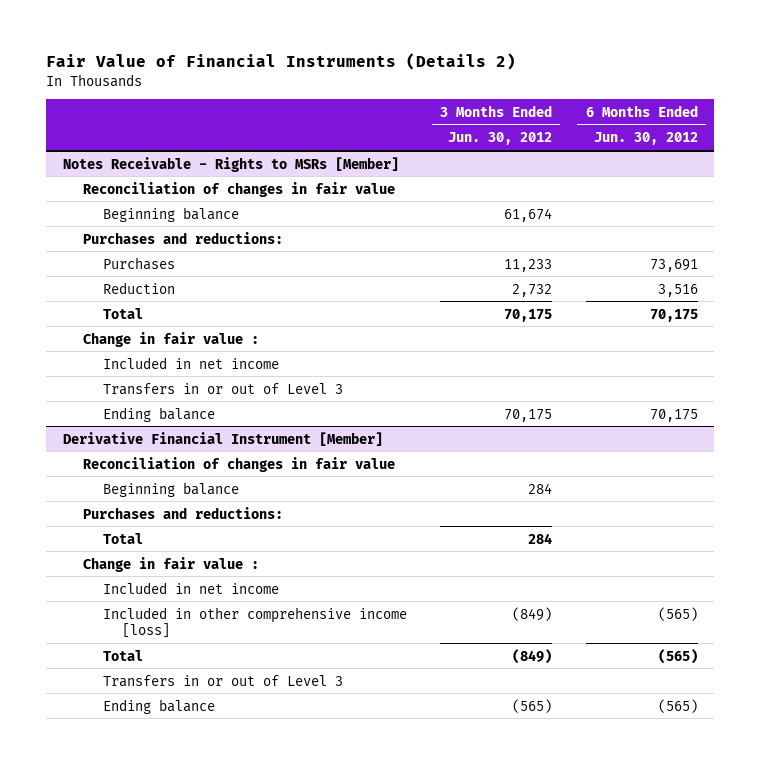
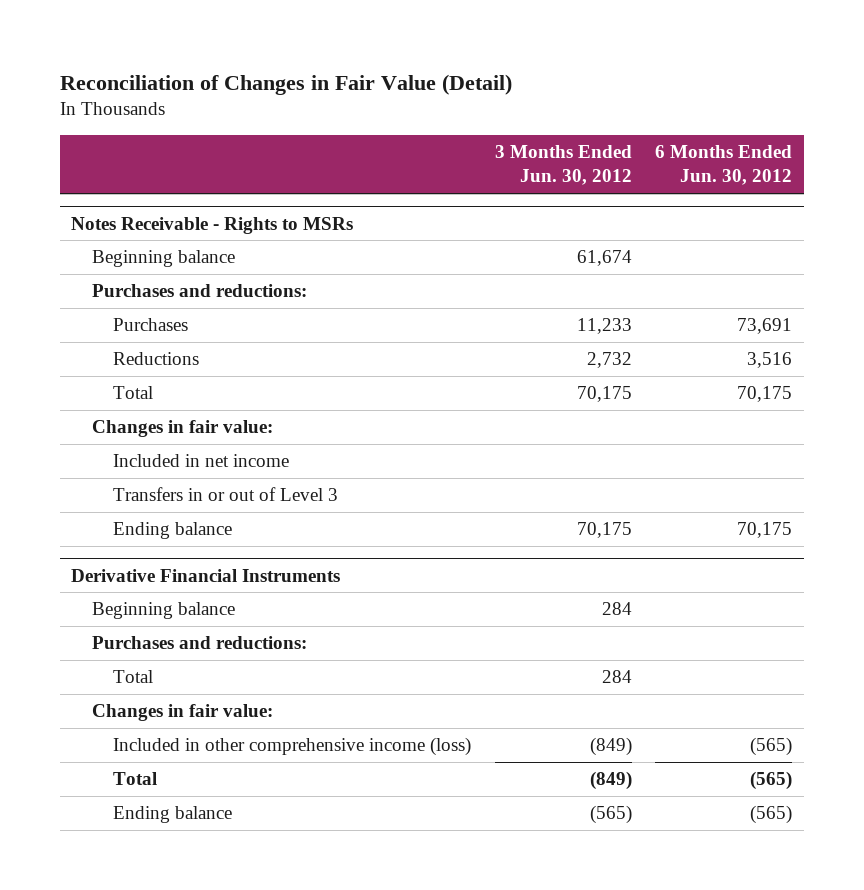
[46,53,517,71] Fair Value of Financial Instruments (Details 2) -> [59,73,512,95] Reconciliation of Changes in Fair Value (Detail)
[82,181,395,197] Reconciliation of changes in fair value -> none
[62,156,399,172] Notes Receivable - Rights to MSRs [Member] -> [71,216,354,234] Notes Receivable - Rights to MSRs
[102,281,175,294] Reduction -> [113,352,200,366] Reductions
[82,331,259,347] Change in fair value : -> [92,420,274,438] Changes in fair value:
[82,456,395,472] Reconciliation of changes in fair value -> none
[62,431,383,446] Derivative Financial Instrument [Member] -> [71,568,341,582] Derivative Financial Instruments
[102,581,279,594] Included in net income -> none
[82,556,259,572] Change in fair value : -> [92,704,274,722] Changes in fair value:
[102,606,407,638] Included in other comprehensive income [loss] -> [113,737,472,757] Included in other comprehensive income (loss)
[102,674,343,687] Transfers in or out of Level 3 -> none

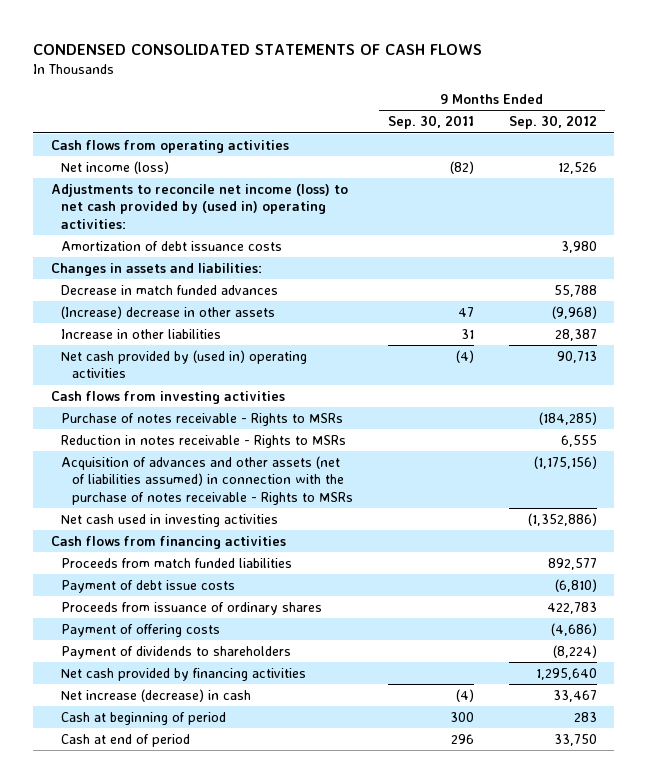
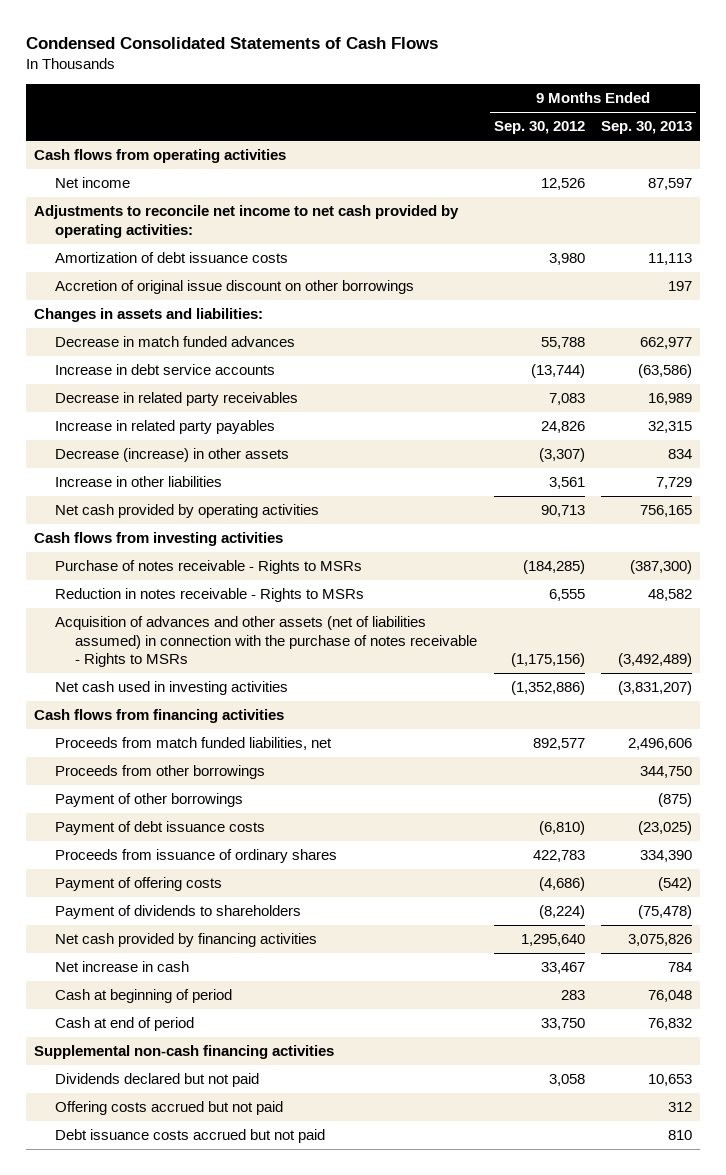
[33,43,483,55] CONDENSED CONSOLIDATED STATEMENTS OF CASH FLOWS -> [25,36,438,49] Condensed Consolidated Statements of Cash Flows
[387,115,474,130] Sep. 30, 2011 -> none
none -> [600,121,692,135] Sep. 30, 2013
[61,160,170,174] Net income (loss) -> [54,177,130,189] Net income
[50,183,348,229] Adjustments to reconcile net income (loss) to net cash provided by (used in) operating activities: -> [33,205,459,238] Adjustments to reconcile net income to net cash provided by operating activities:
none -> [54,280,414,295] Accretion of original issue discount on other borrowings
none -> [54,364,275,376] Increase in debt service accounts
none -> [54,392,298,407] Decrease in related party receivables
none -> [54,420,275,435] Increase in related party payables
[61,305,276,319] (Increase) decrease in other assets -> [54,448,289,463] Decrease (increase) in other assets
[551,305,597,319] (9,968) -> [538,448,585,463] (3,307)
[554,328,597,341] 28,387 -> [548,477,585,490] 3,561
[61,349,308,379] Net cash provided by (used in) operating activities -> [54,504,319,519] Net cash provided by operating activities
[61,557,293,568] Proceeds from match funded liabilities -> [54,737,332,751] Proceeds from match funded liabilities, net
none -> [54,765,265,780] Proceeds from other borrowings
none -> [54,793,243,808] Payment of other borrowings
[61,579,236,593] Payment of debt issue costs -> [54,821,265,836] Payment of debt issuance costs
[61,688,252,702] Net increase (decrease) in cash -> [54,961,189,973] Net increase in cash
none -> [33,1045,334,1060] Supplemental non-cash financing activities
none -> [54,1073,259,1088] Dividends declared but not paid
none -> [54,1101,283,1116] Offering costs accrued but not paid
none -> [54,1129,325,1144] Debt issuance costs accrued but not paid

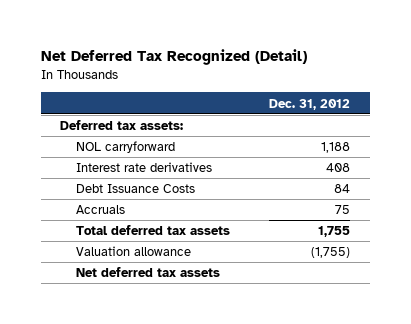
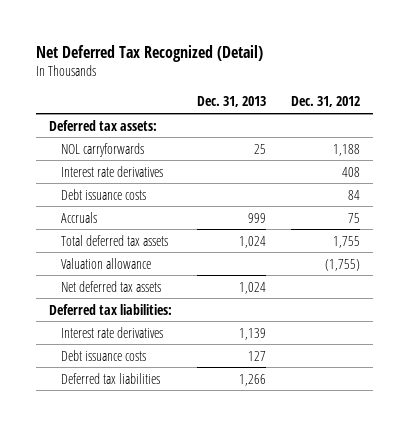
none -> [197,96,267,108] Dec. 31, 2013
[76,141,176,154] NOL carryforward -> [61,142,145,157] NOL carryforwards
[76,184,196,194] Debt Issuance Costs -> [61,188,147,200] Debt issuance costs
none -> [48,303,172,315] Deferred tax liabilities:
none -> [61,326,164,338] Interest rate derivatives
none -> [61,349,147,361] Debt issuance costs
none -> [61,372,161,384] Deferred tax liabilities

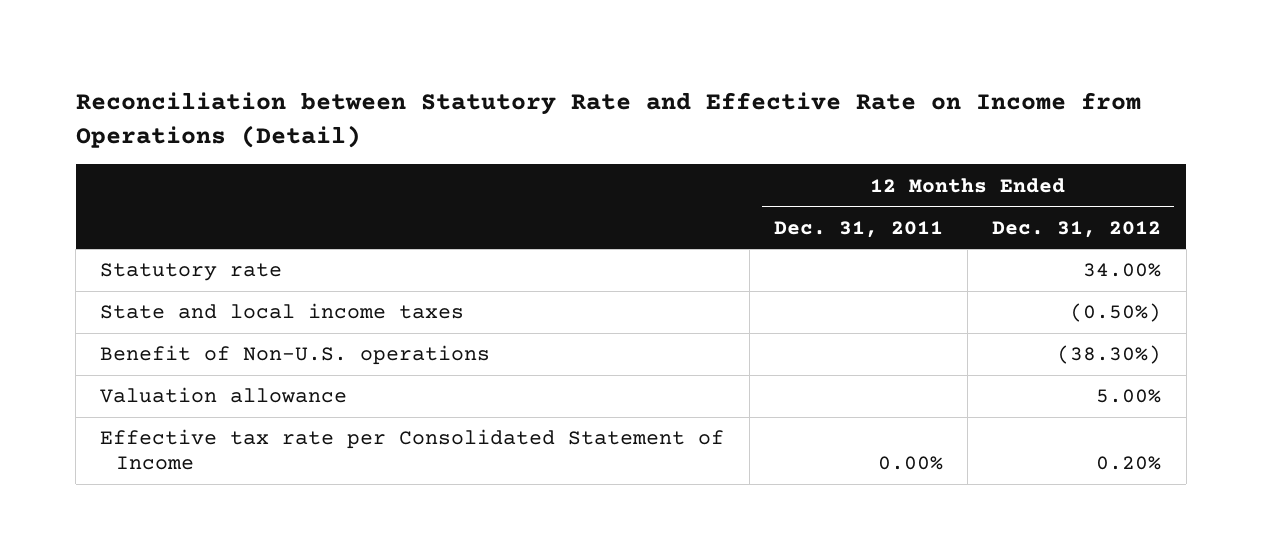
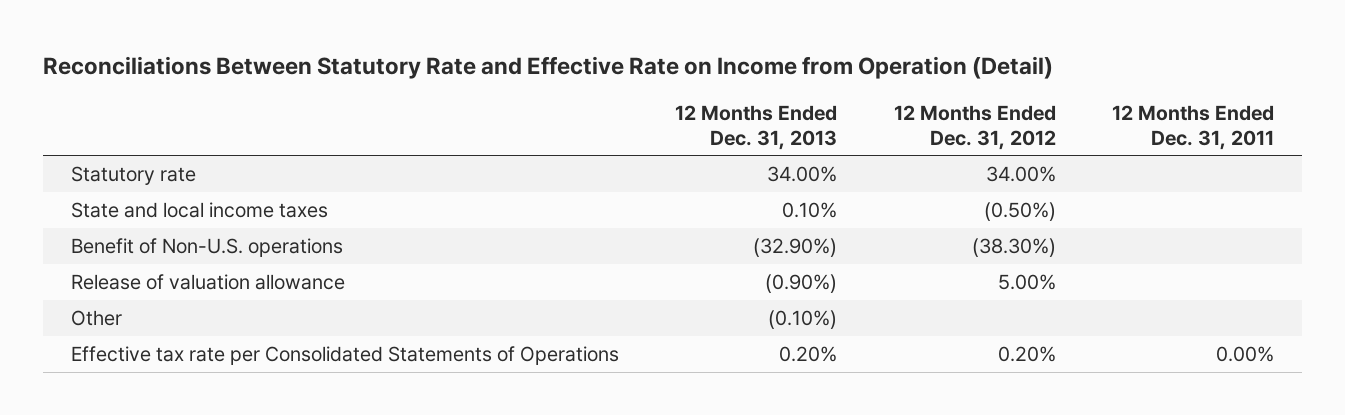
[75,92,1141,148] Reconciliation between Statutory Rate and Effective Rate on Income from Operations (Detail) -> [43,56,1054,80] Reconciliations Between Statutory Rate and Effective Rate on Income from Operation (Detail)
none -> [675,104,838,150] 12 Months Ended Dec. 31, 2013
[100,387,348,404] Valuation allowance -> [71,274,346,291] Release of valuation allowance
none -> [71,310,123,327] Other
[100,429,725,471] Effective tax rate per Consolidated Statement of Income -> [71,346,620,366] Effective tax rate per Consolidated Statements of Operations

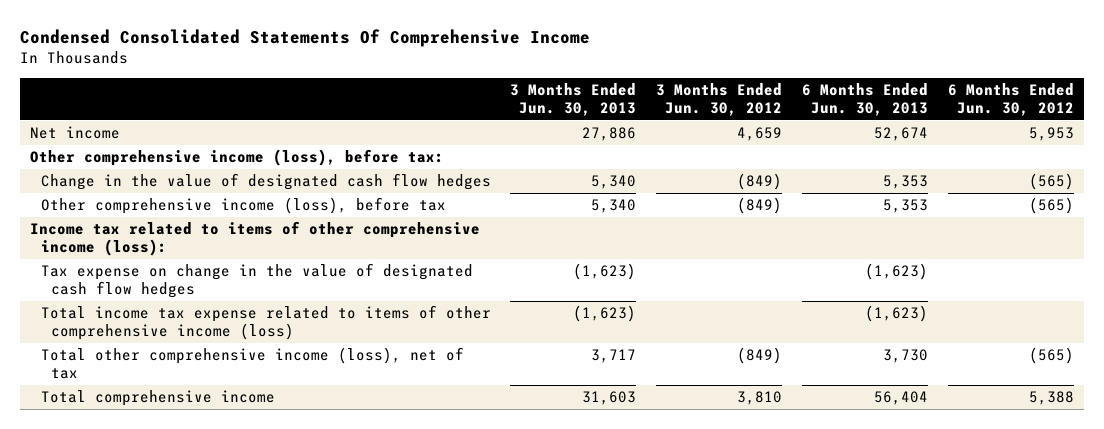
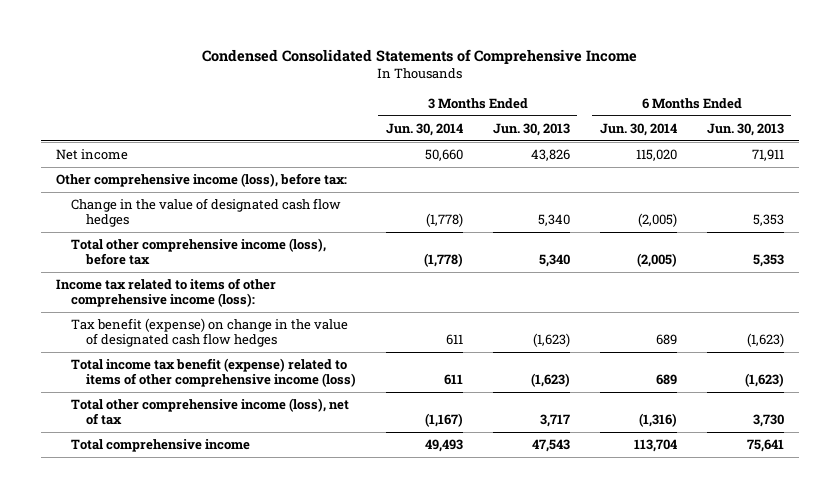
[20,29,591,48] Condensed Consolidated Statements Of Comprehensive Income -> [201,48,637,64] Condensed Consolidated Statements of Comprehensive Income
[656,83,783,117] 3 Months Ended Jun. 30, 2012 -> none
[948,83,1075,117] 6 Months Ended Jun. 30, 2012 -> none
none -> [385,122,463,136] Jun. 30, 2014
none -> [599,122,677,136] Jun. 30, 2014
[582,127,637,142] 27,886 -> [530,149,570,162] 43,826
[874,127,929,142] 52,674 -> [751,149,784,162] 71,911
[40,197,446,215] Other comprehensive income (loss), before tax -> [70,238,326,266] Total other comprehensive income (loss), before tax
[40,263,473,298] Tax expense on change in the value of designated cash flow hedges -> [70,318,348,348] Tax benefit (expense) on change in the value of designated cash flow hedges
[40,305,491,340] Total income tax expense related to items of other comprehensive income (loss) -> [70,358,356,388] Total income tax benefit (expense) related to items of other comprehensive income (loss)
[582,391,637,406] 31,603 -> [531,439,570,453] 47,543
[874,391,929,406] 56,404 -> [746,439,784,453] 75,641

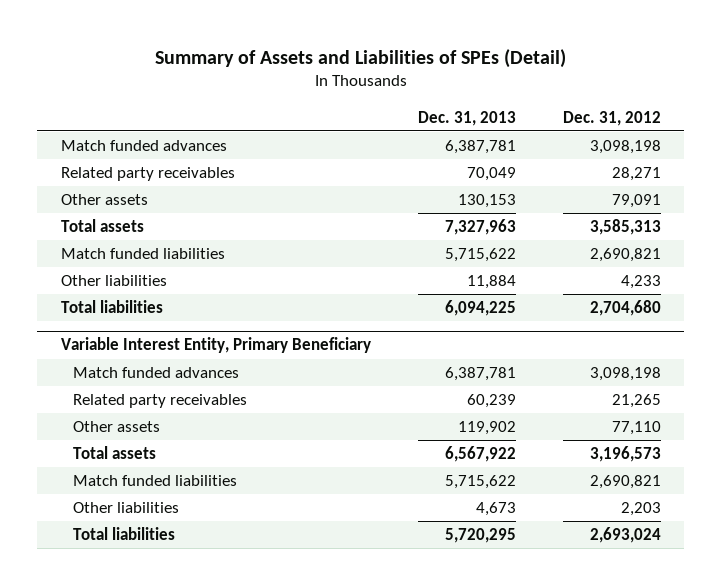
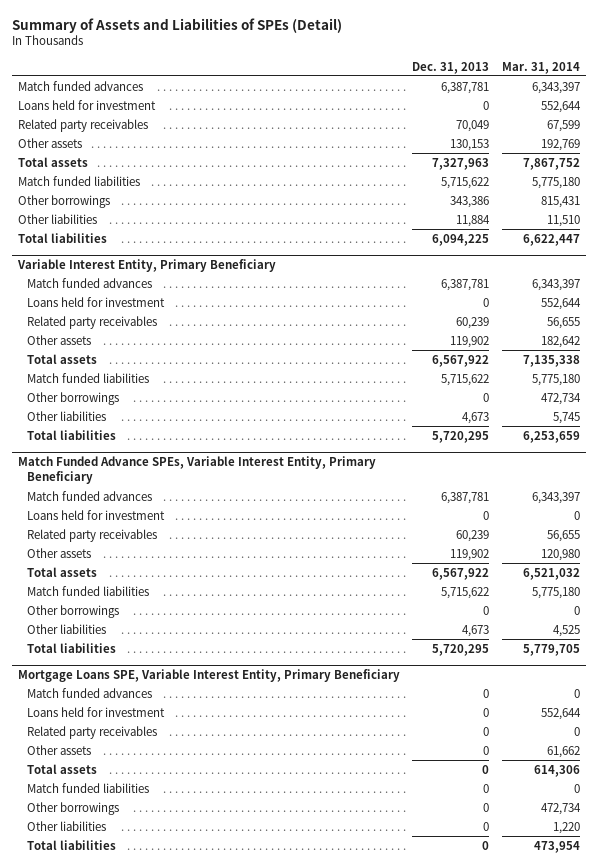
[562,110,661,126] Dec. 31, 2012 -> none
none -> [501,61,580,74] Mar. 31, 2014
none -> [17,99,156,110] Loans held for investment
none -> [17,194,110,208] Other borrowings
none -> [27,296,166,307] Loans held for investment
none -> [27,391,120,405] Other borrowings
none -> [17,456,376,485] Match Funded Advance SPEs, Variable Interest Entity, Primary Beneficiary
none -> [27,490,153,501] Match funded advances
none -> [27,509,166,520] Loans held for investment
none -> [27,528,158,542] Related party receivables
none -> [27,547,92,558] Other assets
none -> [27,566,98,577] Total assets
none -> [27,585,150,596] Match funded liabilities
none -> [27,604,120,618] Other borrowings
none -> [27,623,107,634] Other liabilities
none -> [27,642,117,653] Total liabilities
none -> [17,669,400,683] Mortgage Loans SPE, Variable Interest Entity, Primary Beneficiary
none -> [27,687,153,698] Match funded advances
none -> [27,706,166,717] Loans held for investment
none -> [27,725,158,739] Related party receivables
none -> [27,744,92,755] Other assets
none -> [27,763,98,774] Total assets
none -> [27,782,150,793] Match funded liabilities
none -> [27,801,120,815] Other borrowings
none -> [27,820,107,831] Other liabilities
none -> [27,839,117,850] Total liabilities

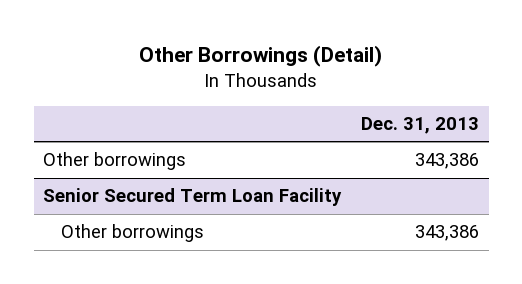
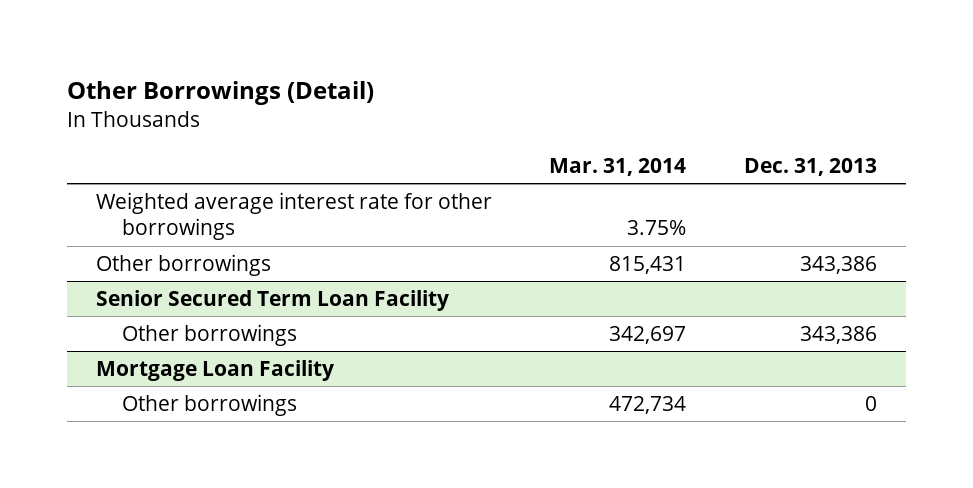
none -> [549,157,687,176] Mar. 31, 2014
none -> [96,192,493,241] Weighted average interest rate for other borrowings
none -> [96,360,335,382] Mortgage Loan Facility
none -> [122,394,298,417] Other borrowings

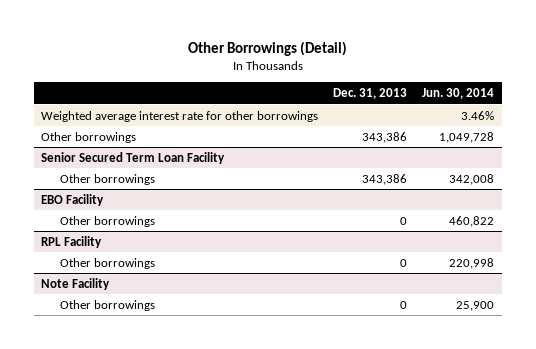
[549,157,687,176] Mar. 31, 2014 -> none
none -> [422,87,495,99] Jun. 30, 2014
[96,360,335,382] Mortgage Loan Facility -> none
none -> [41,193,105,206] EBO Facility
none -> [41,235,103,248] RPL Facility
none -> [59,257,155,269] Other borrowings
none -> [41,277,111,290] Note Facility
none -> [59,299,155,311] Other borrowings

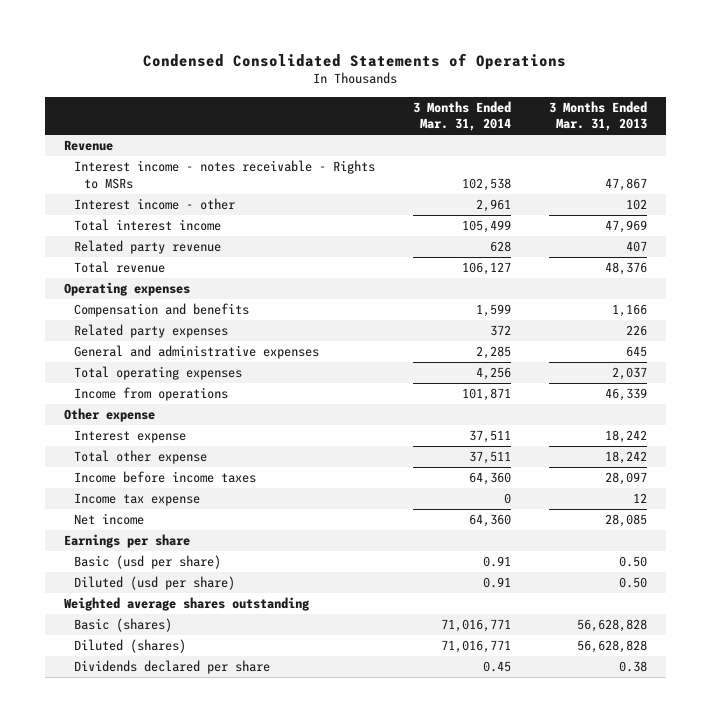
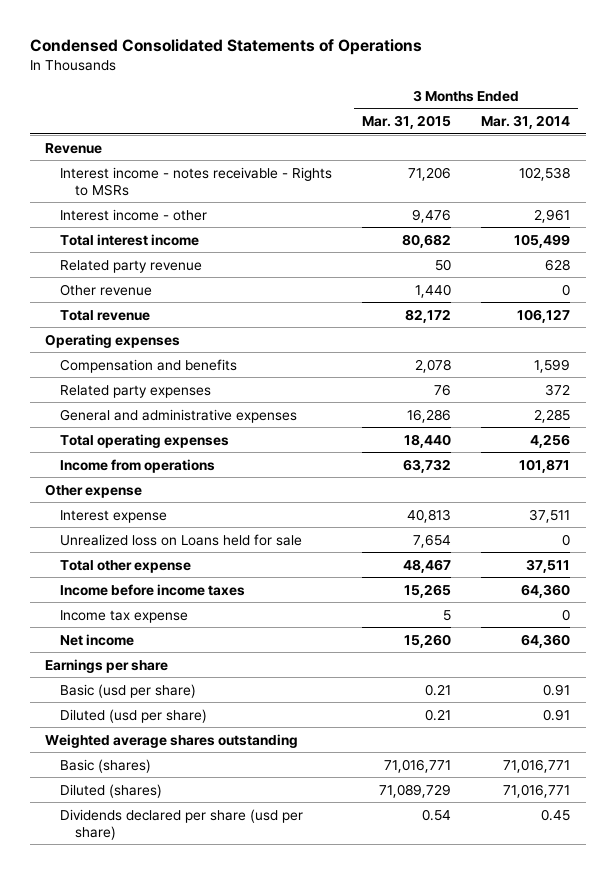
[548,100,647,132] 3 Months Ended Mar. 31, 2013 -> none
none -> [362,115,452,130] Mar. 31, 2015
none -> [59,283,152,296] Other revenue
none -> [59,533,302,546] Unrealized loss on Loans held for sale
[74,660,271,675] Dividends declared per share -> [59,808,303,840] Dividends declared per share (usd per share)

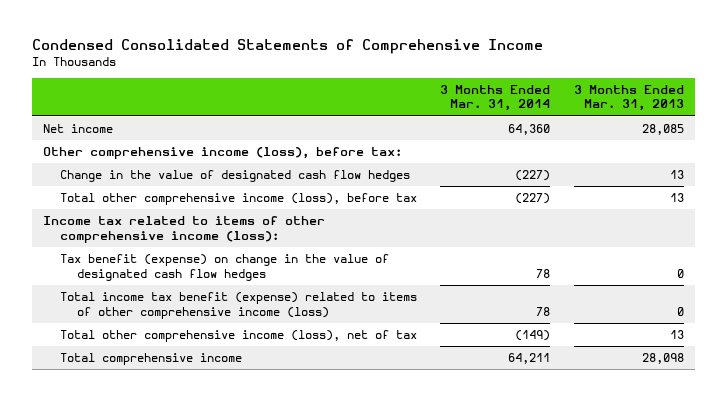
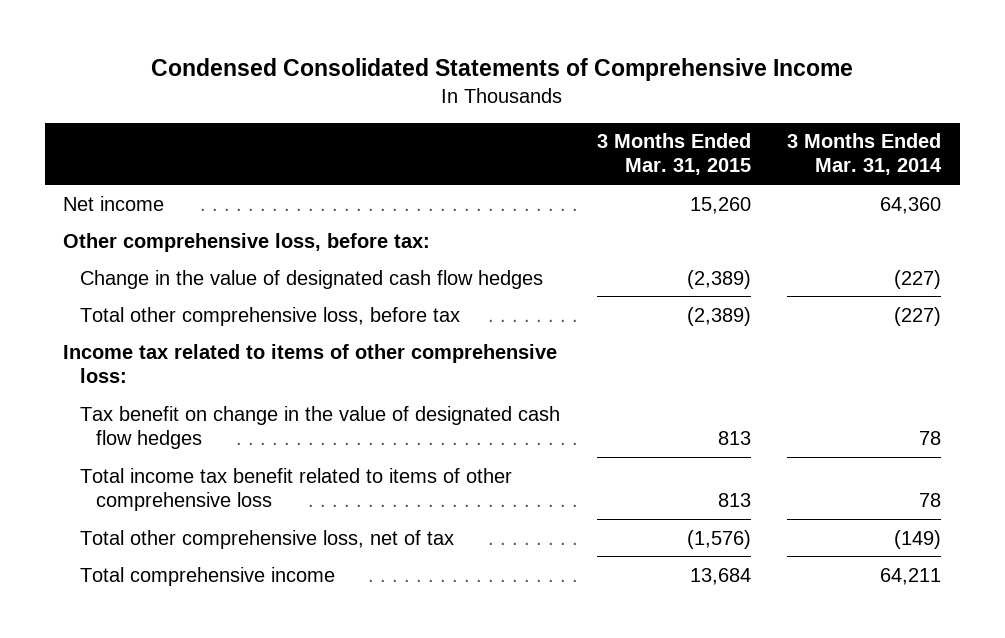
[573,84,684,112] 3 Months Ended Mar. 31, 2013 -> none
none -> [596,133,751,176] 3 Months Ended Mar. 31, 2015
[43,147,403,160] Other comprehensive income (loss), before tax: -> [63,232,431,252] Other comprehensive loss, before tax:
[60,193,418,206] Total other comprehensive income (loss), before tax -> [79,306,460,326] Total other comprehensive loss, before tax
[43,216,326,243] Income tax related to items of other comprehensive income (loss): -> [63,343,558,383] Income tax related to items of other comprehensive loss:
[60,254,390,281] Tax benefit (expense) on change in the value of designated cash flow hedges -> [79,405,560,449] Tax benefit on change in the value of designated cash flow hedges
[60,292,418,319] Total income tax benefit (expense) related to items of other comprehensive income (loss) -> [79,467,512,511] Total income tax benefit related to items of other comprehensive loss
[60,330,418,343] Total other comprehensive income (loss), net of tax -> [79,529,454,549] Total other comprehensive loss, net of tax

